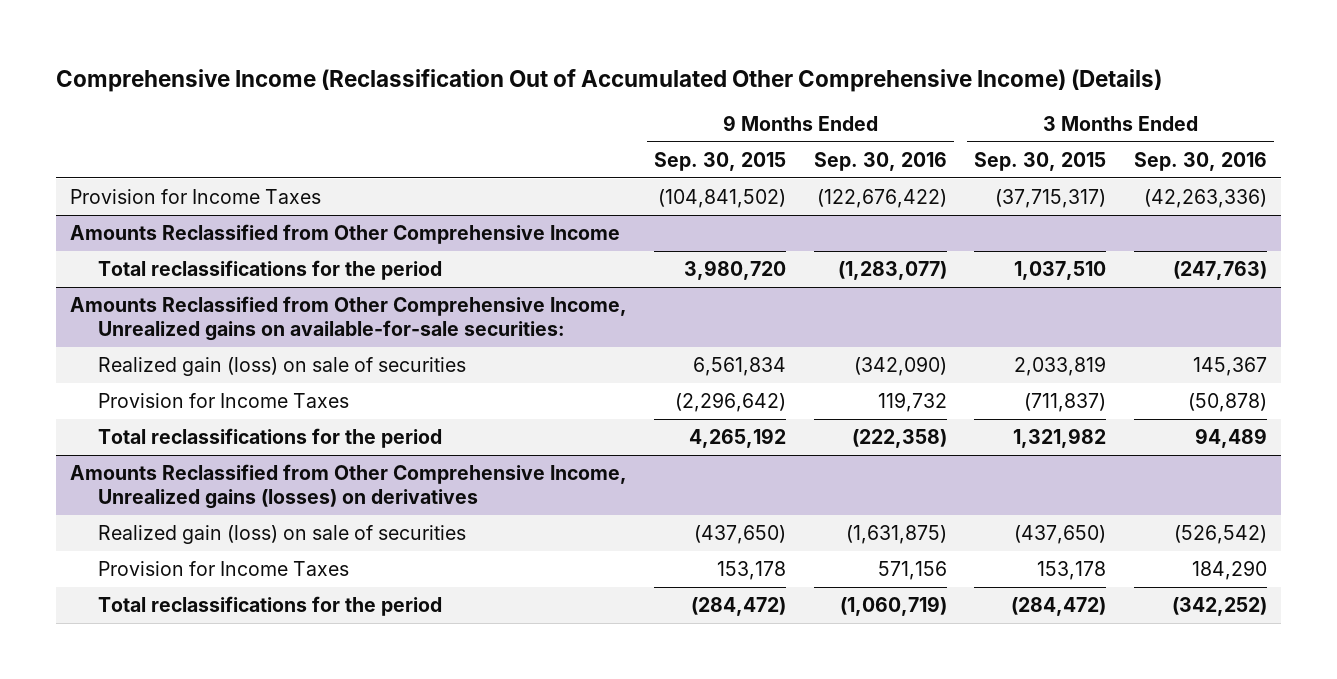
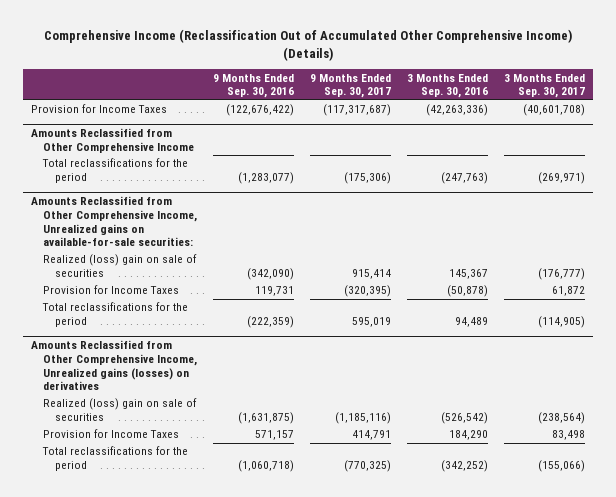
[654,151,787,171] Sep. 30, 2015 -> none
[974,151,1107,171] Sep. 30, 2015 -> none
none -> [309,73,391,99] 9 Months Ended Sep. 30, 2017
none -> [503,73,585,99] 3 Months Ended Sep. 30, 2017
[97,357,466,377] Realized gain (loss) on sale of securities -> [43,254,198,278] Realized (loss) gain on sale of securities
[877,392,947,413] 119,732 -> [255,286,295,297] 119,731
[851,429,947,449] (222,358) -> [247,316,295,329] (222,359)
[97,525,466,545] Realized gain (loss) on sale of securities -> [43,398,198,422] Realized (loss) gain on sale of securities
[877,561,947,581] 571,156 -> [255,430,295,441] 571,157
[839,596,947,617] (1,060,719) -> [238,460,295,473] (1,060,718)

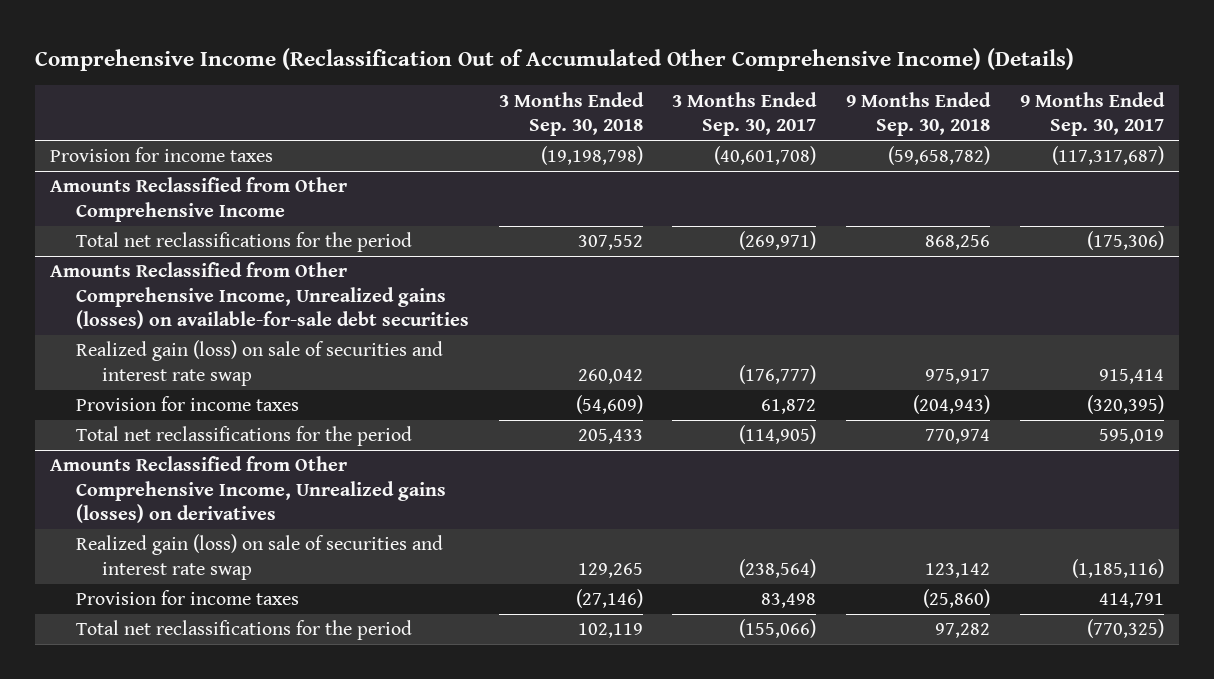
[213,73,295,99] 9 Months Ended Sep. 30, 2016 -> none
[406,73,488,99] 3 Months Ended Sep. 30, 2016 -> none
none -> [498,91,644,137] 3 Months Ended Sep. 30, 2018
none -> [846,91,992,137] 9 Months Ended Sep. 30, 2018
[30,104,167,114] Provision for Income Taxes -> [50,147,274,163] Provision for income taxes
[42,158,189,184] Total reclassifications for the period -> [75,232,412,253] Total net reclassifications for the period
[30,196,198,247] Amounts Reclassified from Other Comprehensive Income, Unrealized gains on available-for-sale securities: -> [50,262,469,330] Amounts Reclassified from Other Comprehensive Income, Unrealized gains (losses) on available-for-sale debt securities
[43,254,198,278] Realized (loss) gain on sale of securities -> [75,340,443,386] Realized gain (loss) on sale of securities and interest rate swap
[43,285,180,295] Provision for Income Taxes -> [75,396,299,412] Provision for income taxes
[42,302,189,328] Total reclassifications for the period -> [75,426,412,447] Total net reclassifications for the period
[43,398,198,422] Realized (loss) gain on sale of securities -> [75,534,443,580] Realized gain (loss) on sale of securities and interest rate swap
[43,429,180,439] Provision for Income Taxes -> [75,590,299,606] Provision for income taxes
[42,446,189,472] Total reclassifications for the period -> [75,620,412,641] Total net reclassifications for the period

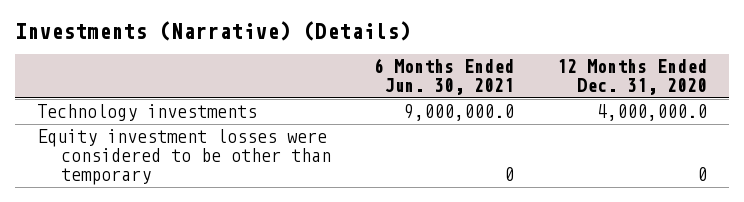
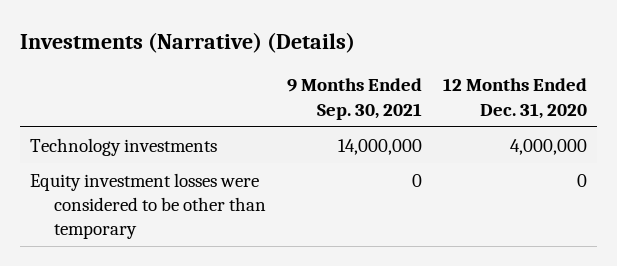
[373,58,514,96] 6 Months Ended Jun. 30, 2021 -> none
none -> [286,78,422,120] 9 Months Ended Sep. 30, 2021
[597,104,708,122] 4,000,000.0 -> [509,138,587,155] 4,000,000

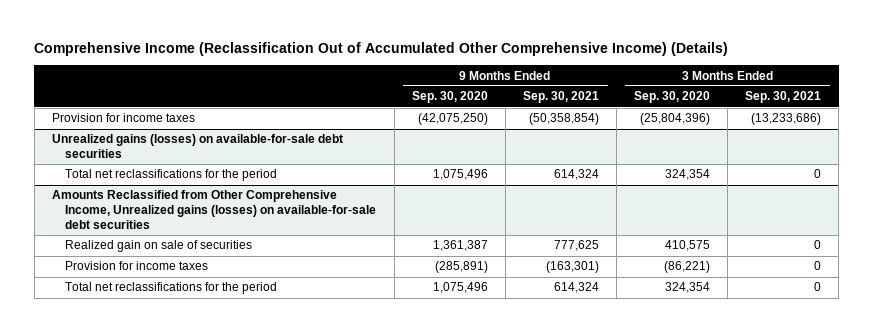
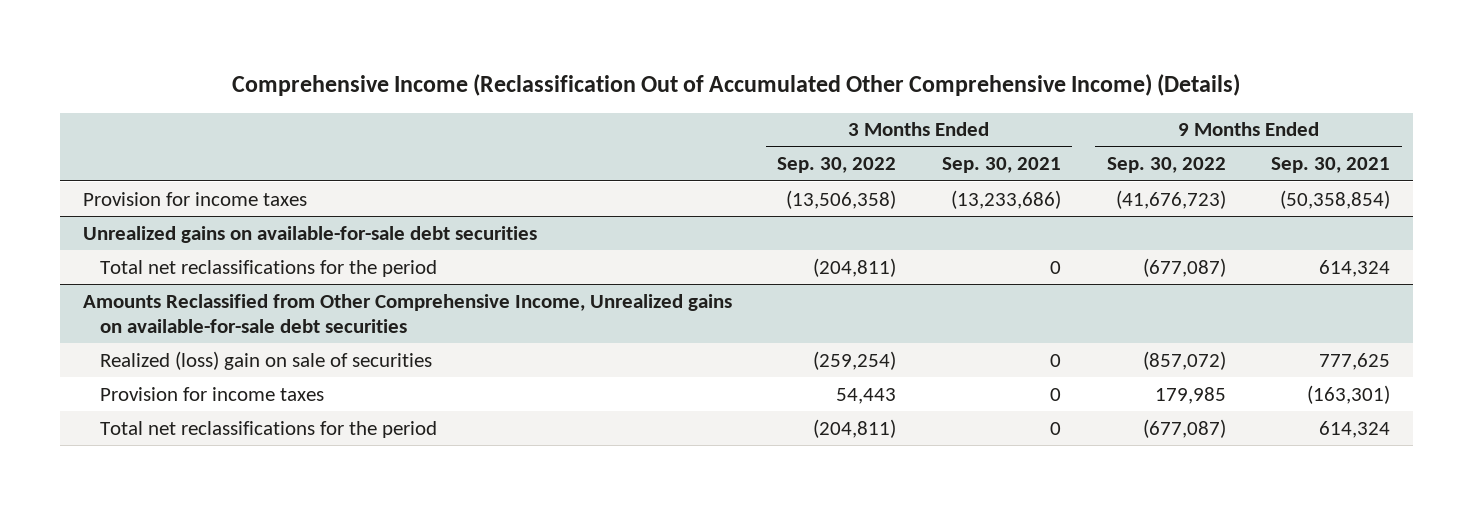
[411,91,488,104] Sep. 30, 2020 -> none
[634,91,711,104] Sep. 30, 2020 -> none
none -> [777,157,897,174] Sep. 30, 2022
none -> [1106,157,1226,174] Sep. 30, 2022
[51,134,343,159] Unrealized gains (losses) on available-for-sale debt securities -> [82,225,537,243] Unrealized gains on available-for-sale debt securities
[51,190,377,230] Amounts Reclassified from Other Comprehensive Income, Unrealized gains (losses) on available-for-sale debt securities -> [82,293,732,333] Amounts Reclassified from Other Comprehensive Income, Unrealized gains on available-for-sale debt securities
[65,240,253,253] Realized gain on sale of securities -> [99,350,432,370] Realized (loss) gain on sale of securities

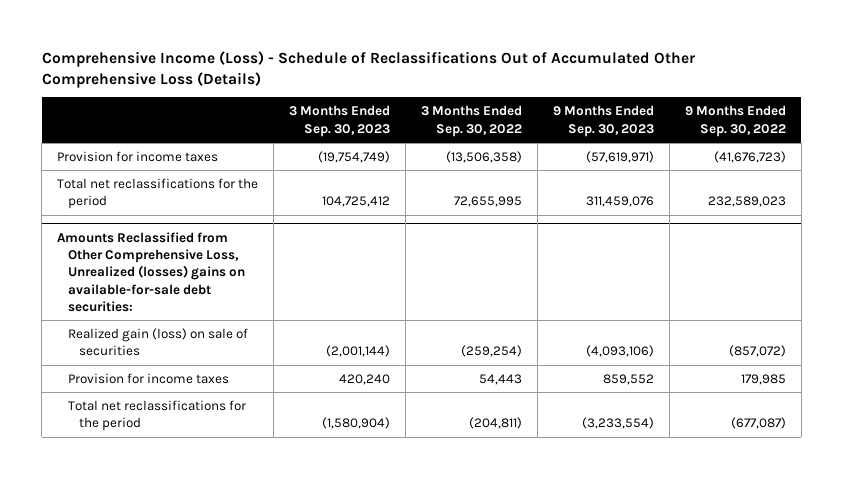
[232,73,1241,96] Comprehensive Income (Reclassification Out of Accumulated Other Comprehensive Income) (Details) -> [41,50,695,88] Comprehensive Income (Loss) - Schedule of Reclassifications Out of Accumulated Other Comprehensive Loss (Details)
[941,157,1061,174] Sep. 30, 2021 -> none
[1271,157,1391,174] Sep. 30, 2021 -> none
none -> [289,105,391,137] 3 Months Ended Sep. 30, 2023
none -> [552,105,654,137] 9 Months Ended Sep. 30, 2023
[82,225,537,243] Unrealized gains on available-for-sale debt securities -> none
[813,257,897,277] (204,811) -> [454,196,523,208] 72,655,995
[1142,257,1226,277] (677,087) -> [707,196,786,208] 232,589,023
[82,293,732,333] Amounts Reclassified from Other Comprehensive Income, Unrealized gains on available-for-sale debt securities -> [57,231,246,312] Amounts Reclassified from Other Comprehensive Loss, Unrealized (losses) gains on available-for-sale debt securities:
[99,350,432,370] Realized (loss) gain on sale of securities -> [68,327,249,357] Realized gain (loss) on sale of securities

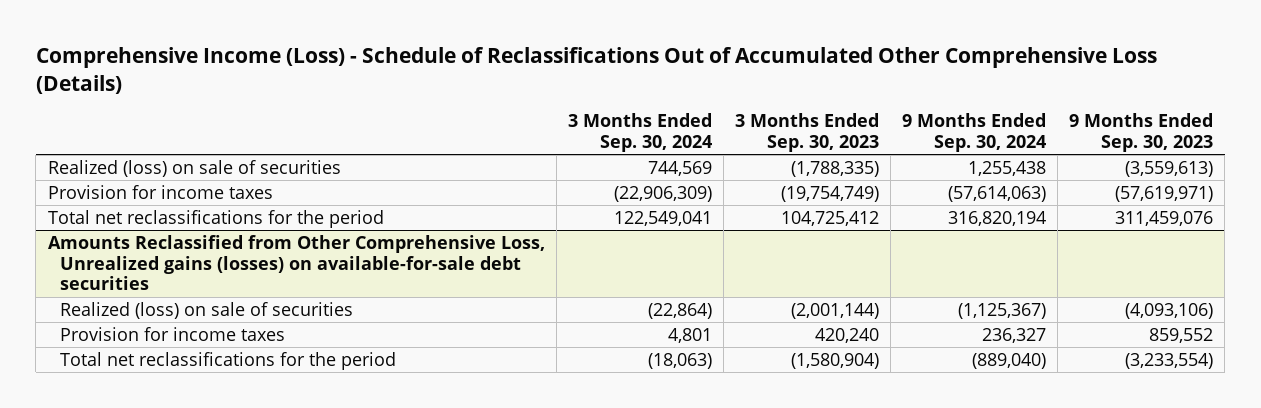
[421,105,523,137] 3 Months Ended Sep. 30, 2022 -> none
[684,105,786,137] 9 Months Ended Sep. 30, 2022 -> none
none -> [567,113,712,152] 3 Months Ended Sep. 30, 2024
none -> [902,113,1047,152] 9 Months Ended Sep. 30, 2024
none -> [47,159,341,177] Realized (loss) on sale of securities
[57,231,246,312] Amounts Reclassified from Other Comprehensive Loss, Unrealized (losses) gains on available-for-sale debt securities: -> [47,234,545,291] Amounts Reclassified from Other Comprehensive Loss, Unrealized gains (losses) on available-for-sale debt securities
[68,327,249,357] Realized gain (loss) on sale of securities -> [60,301,354,319] Realized (loss) on sale of securities

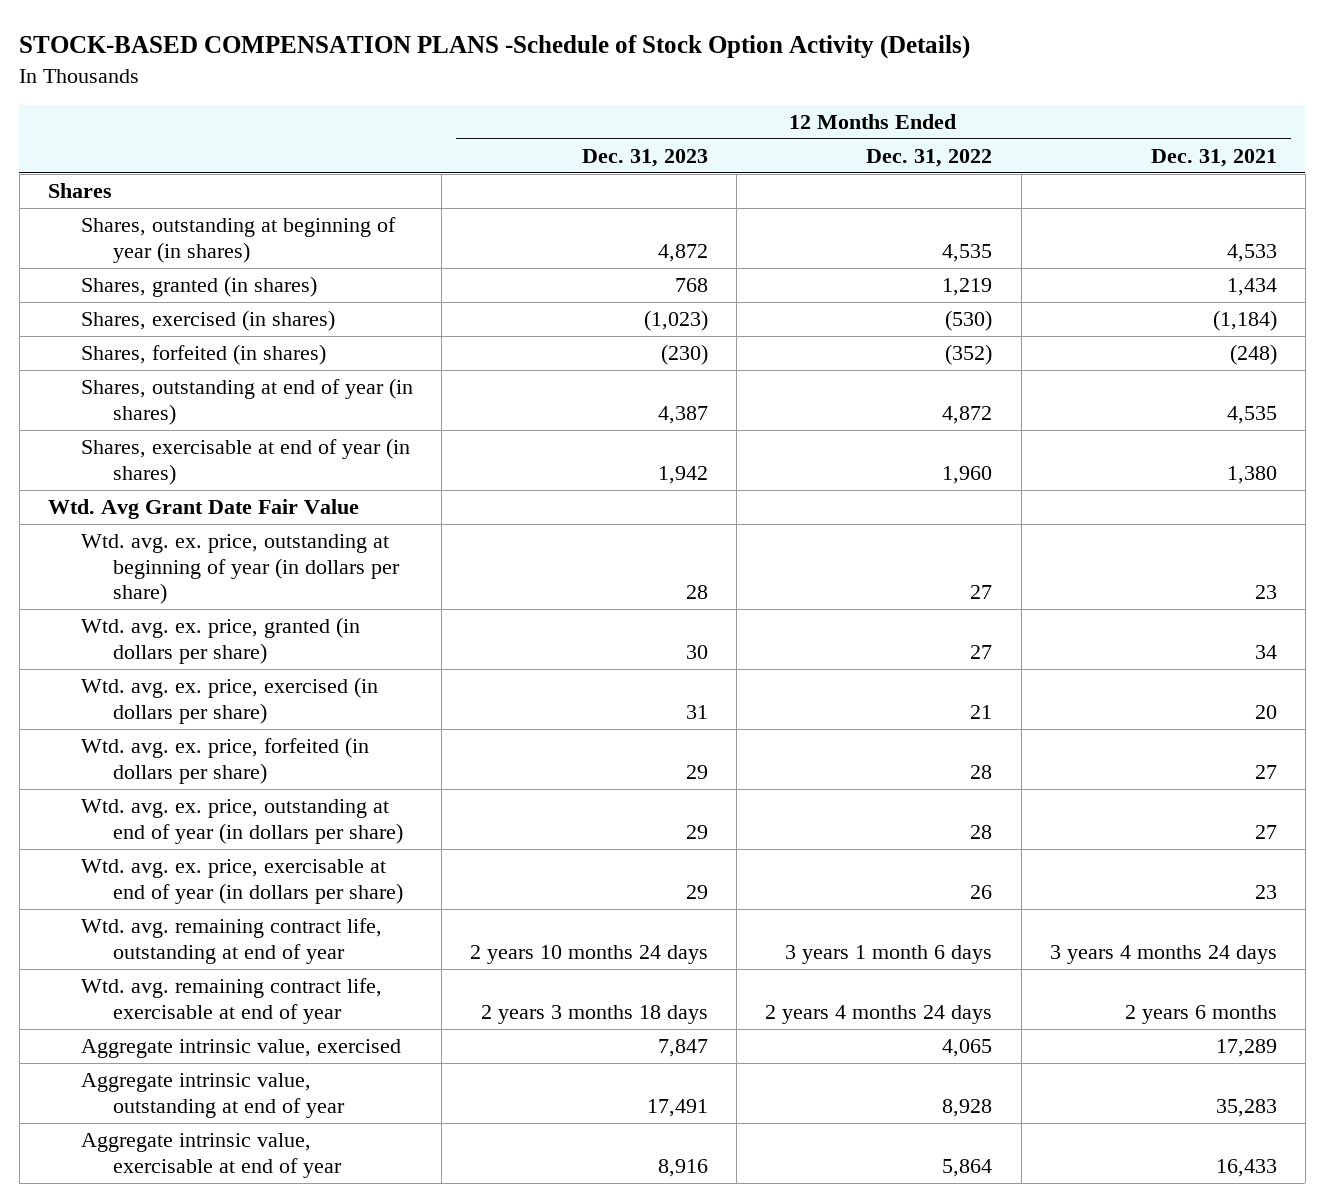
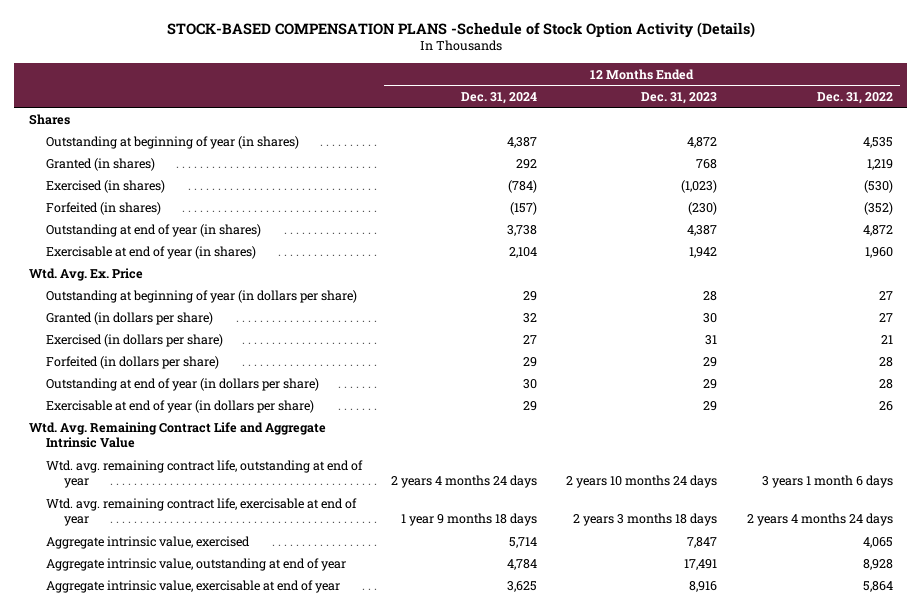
[1150,148,1277,167] Dec. 31, 2021 -> none
none -> [461,91,538,104] Dec. 31, 2024
[80,217,396,263] Shares, outstanding at beginning of year (in shares) -> [46,135,300,149] Outstanding at beginning of year (in shares)
[80,276,317,298] Shares, granted (in shares) -> [46,157,156,171] Granted (in shares)
[80,310,335,332] Shares, exercised (in shares) -> [46,179,166,193] Exercised (in shares)
[80,344,326,366] Shares, forfeited (in shares) -> [46,201,162,215] Forfeited (in shares)
[80,378,413,425] Shares, outstanding at end of year (in shares) -> [46,223,262,237] Outstanding at end of year (in shares)
[80,438,410,485] Shares, exercisable at end of year (in shares) -> [46,245,257,259] Exercisable at end of year (in shares)
[48,499,360,520] Wtd. Avg Grant Date Fair Value -> [28,267,143,281] Wtd. Avg. Ex. Price
[80,534,400,605] Wtd. avg. ex. price, outstanding at beginning of year (in dollars per share) -> [46,289,358,303] Outstanding at beginning of year (in dollars per share)
[80,617,360,664] Wtd. avg. ex. price, granted (in dollars per share) -> [46,311,214,325] Granted (in dollars per share)
[80,677,378,724] Wtd. avg. ex. price, exercised (in dollars per share) -> [46,333,224,347] Exercised (in dollars per share)
[80,737,369,784] Wtd. avg. ex. price, forfeited (in dollars per share) -> [46,355,220,369] Forfeited (in dollars per share)
[80,799,403,844] Wtd. avg. ex. price, outstanding at end of year (in dollars per share) -> [46,377,320,391] Outstanding at end of year (in dollars per share)
[80,859,403,904] Wtd. avg. ex. price, exercisable at end of year (in dollars per share) -> [46,399,315,413] Exercisable at end of year (in dollars per share)
none -> [28,421,326,449] Wtd. Avg. Remaining Contract Life and Aggregate Intrinsic Value

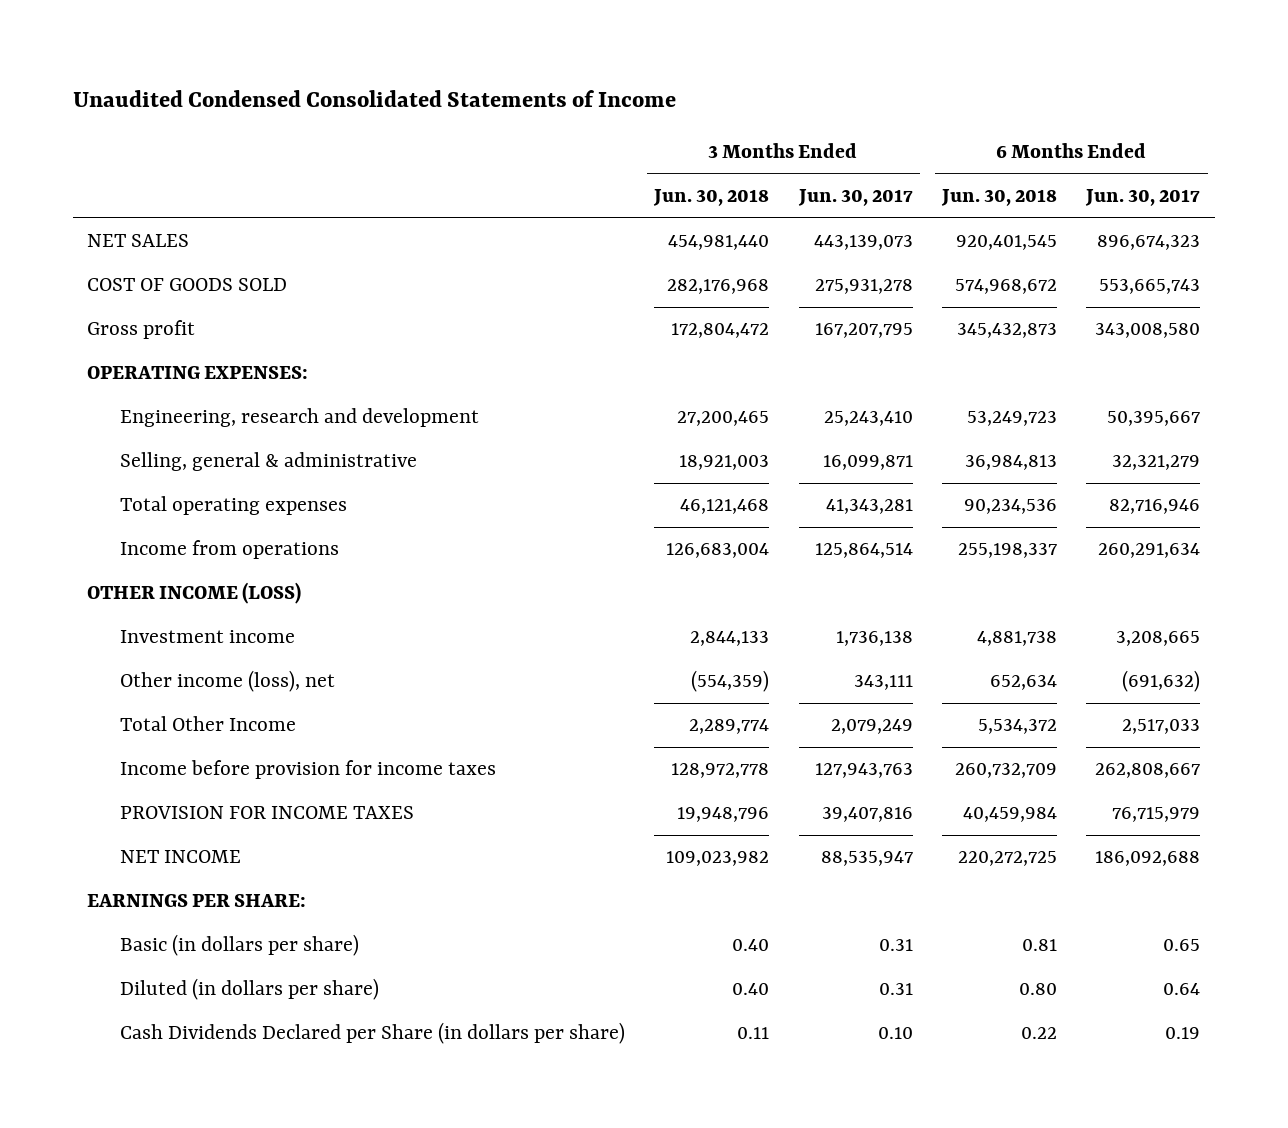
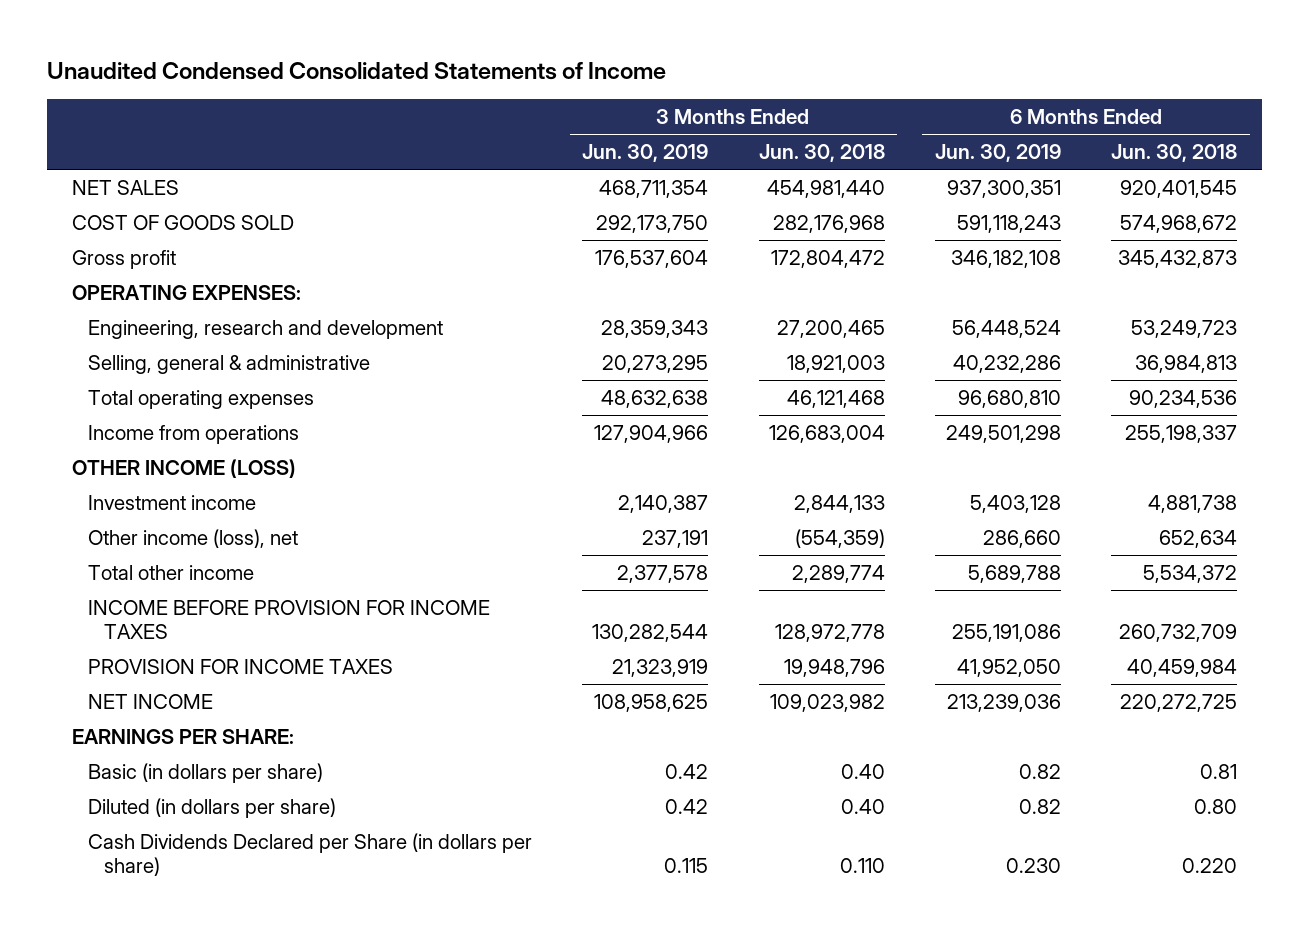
[797,189,913,207] Jun. 30, 2017 -> none
[1085,189,1201,207] Jun. 30, 2017 -> none
none -> [582,144,709,163] Jun. 30, 2019
none -> [934,144,1061,163] Jun. 30, 2019
[119,716,296,732] Total Other Income -> [88,564,255,580] Total other income
[119,760,496,780] Income before provision for income taxes -> [88,599,491,639] INCOME BEFORE PROVISION FOR INCOME TAXES
[737,1027,770,1040] 0.11 -> [839,857,885,873] 0.110
[1021,1027,1058,1040] 0.22 -> [1182,857,1238,873] 0.220

